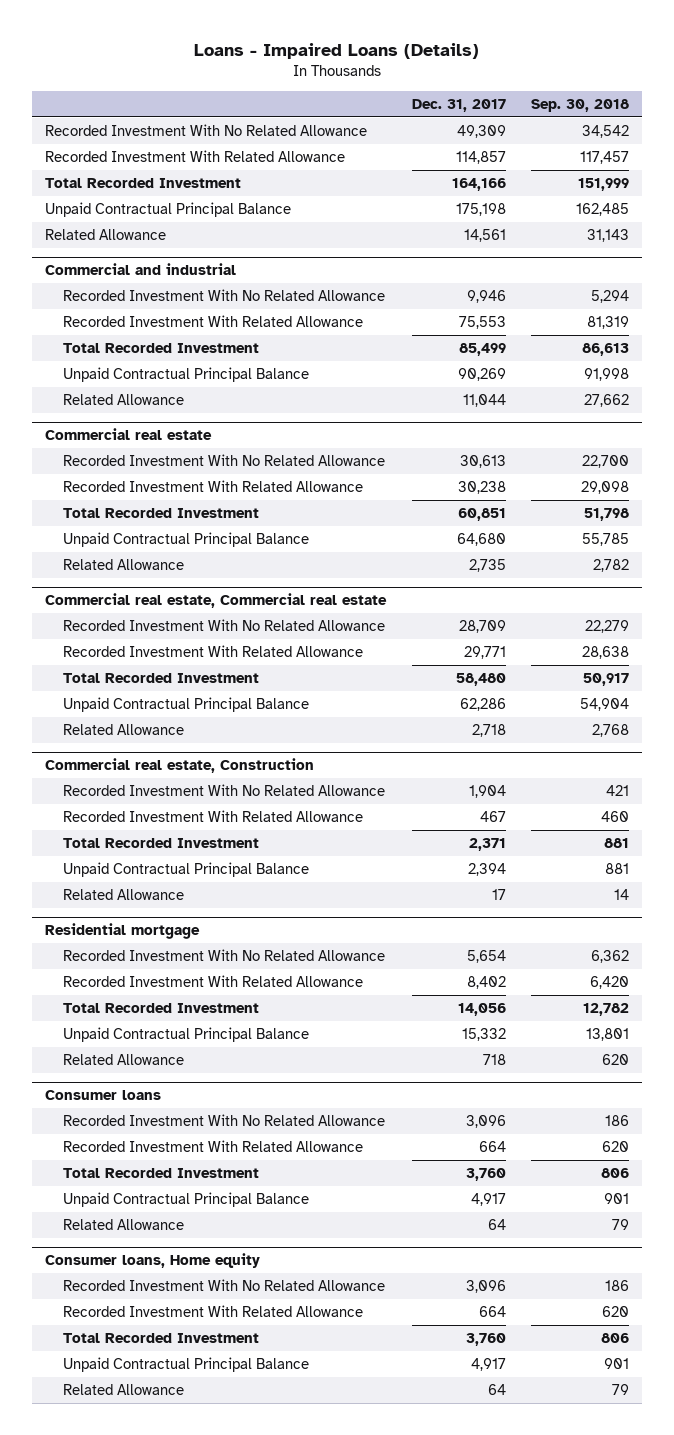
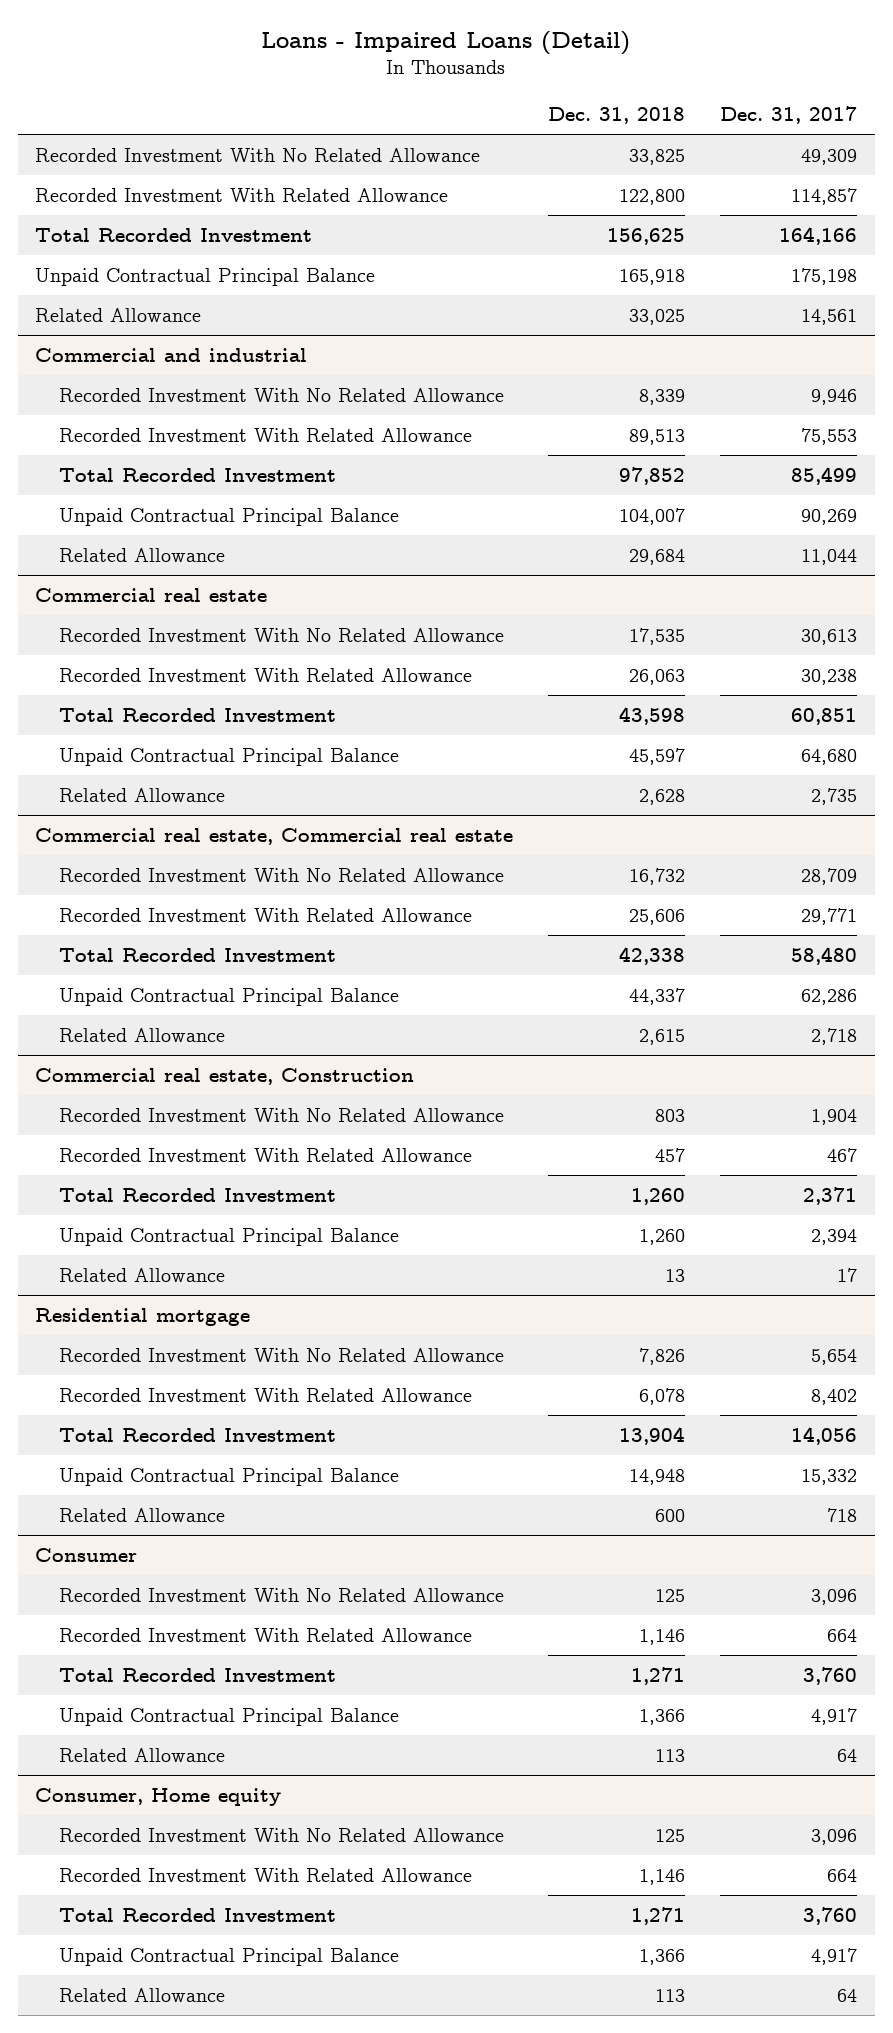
[194,42,480,59] Loans - Impaired Loans (Details) -> [261,31,631,56] Loans - Impaired Loans (Detail)
[531,99,630,113] Sep. 30, 2018 -> none
none -> [548,106,686,124] Dec. 31, 2018
[45,1090,162,1101] Consumer loans -> [35,1547,138,1562] Consumer
[45,1253,261,1269] Consumer loans, Home equity -> [35,1787,282,1806] Consumer, Home equity

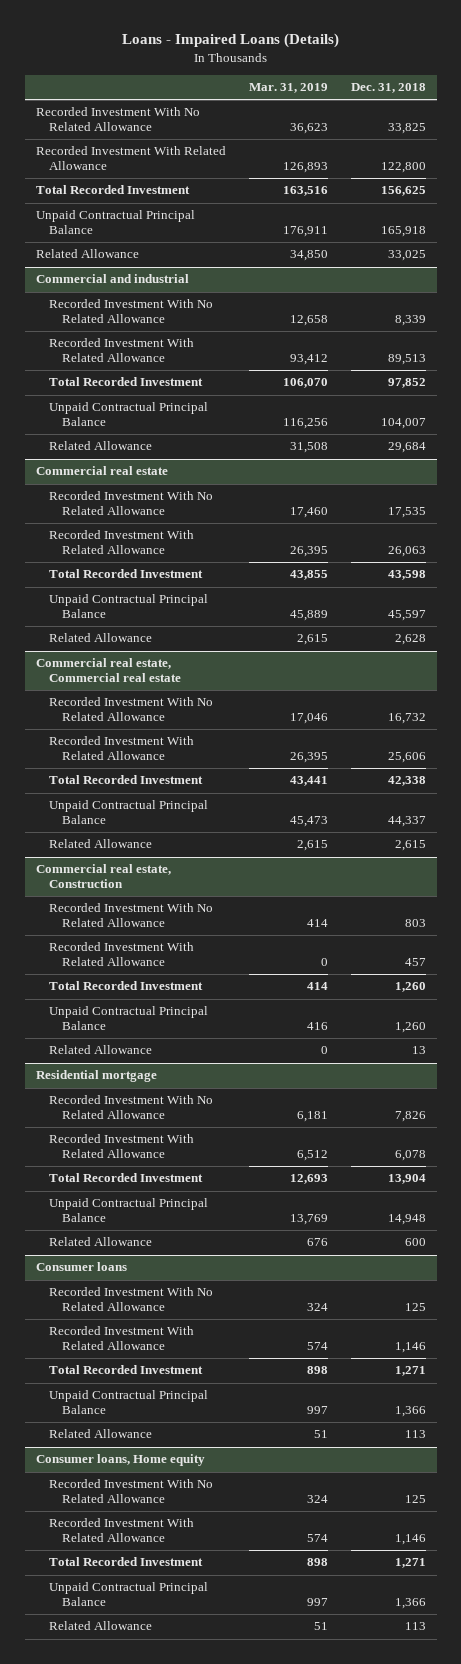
[261,31,631,56] Loans - Impaired Loans (Detail) -> [121,33,339,49] Loans - Impaired Loans (Details)
[720,105,858,124] Dec. 31, 2017 -> none
none -> [248,83,328,94] Mar. 31, 2019
[35,1547,138,1562] Consumer -> [35,1262,127,1272] Consumer loans
[35,1787,282,1806] Consumer, Home equity -> [35,1454,205,1467] Consumer loans, Home equity

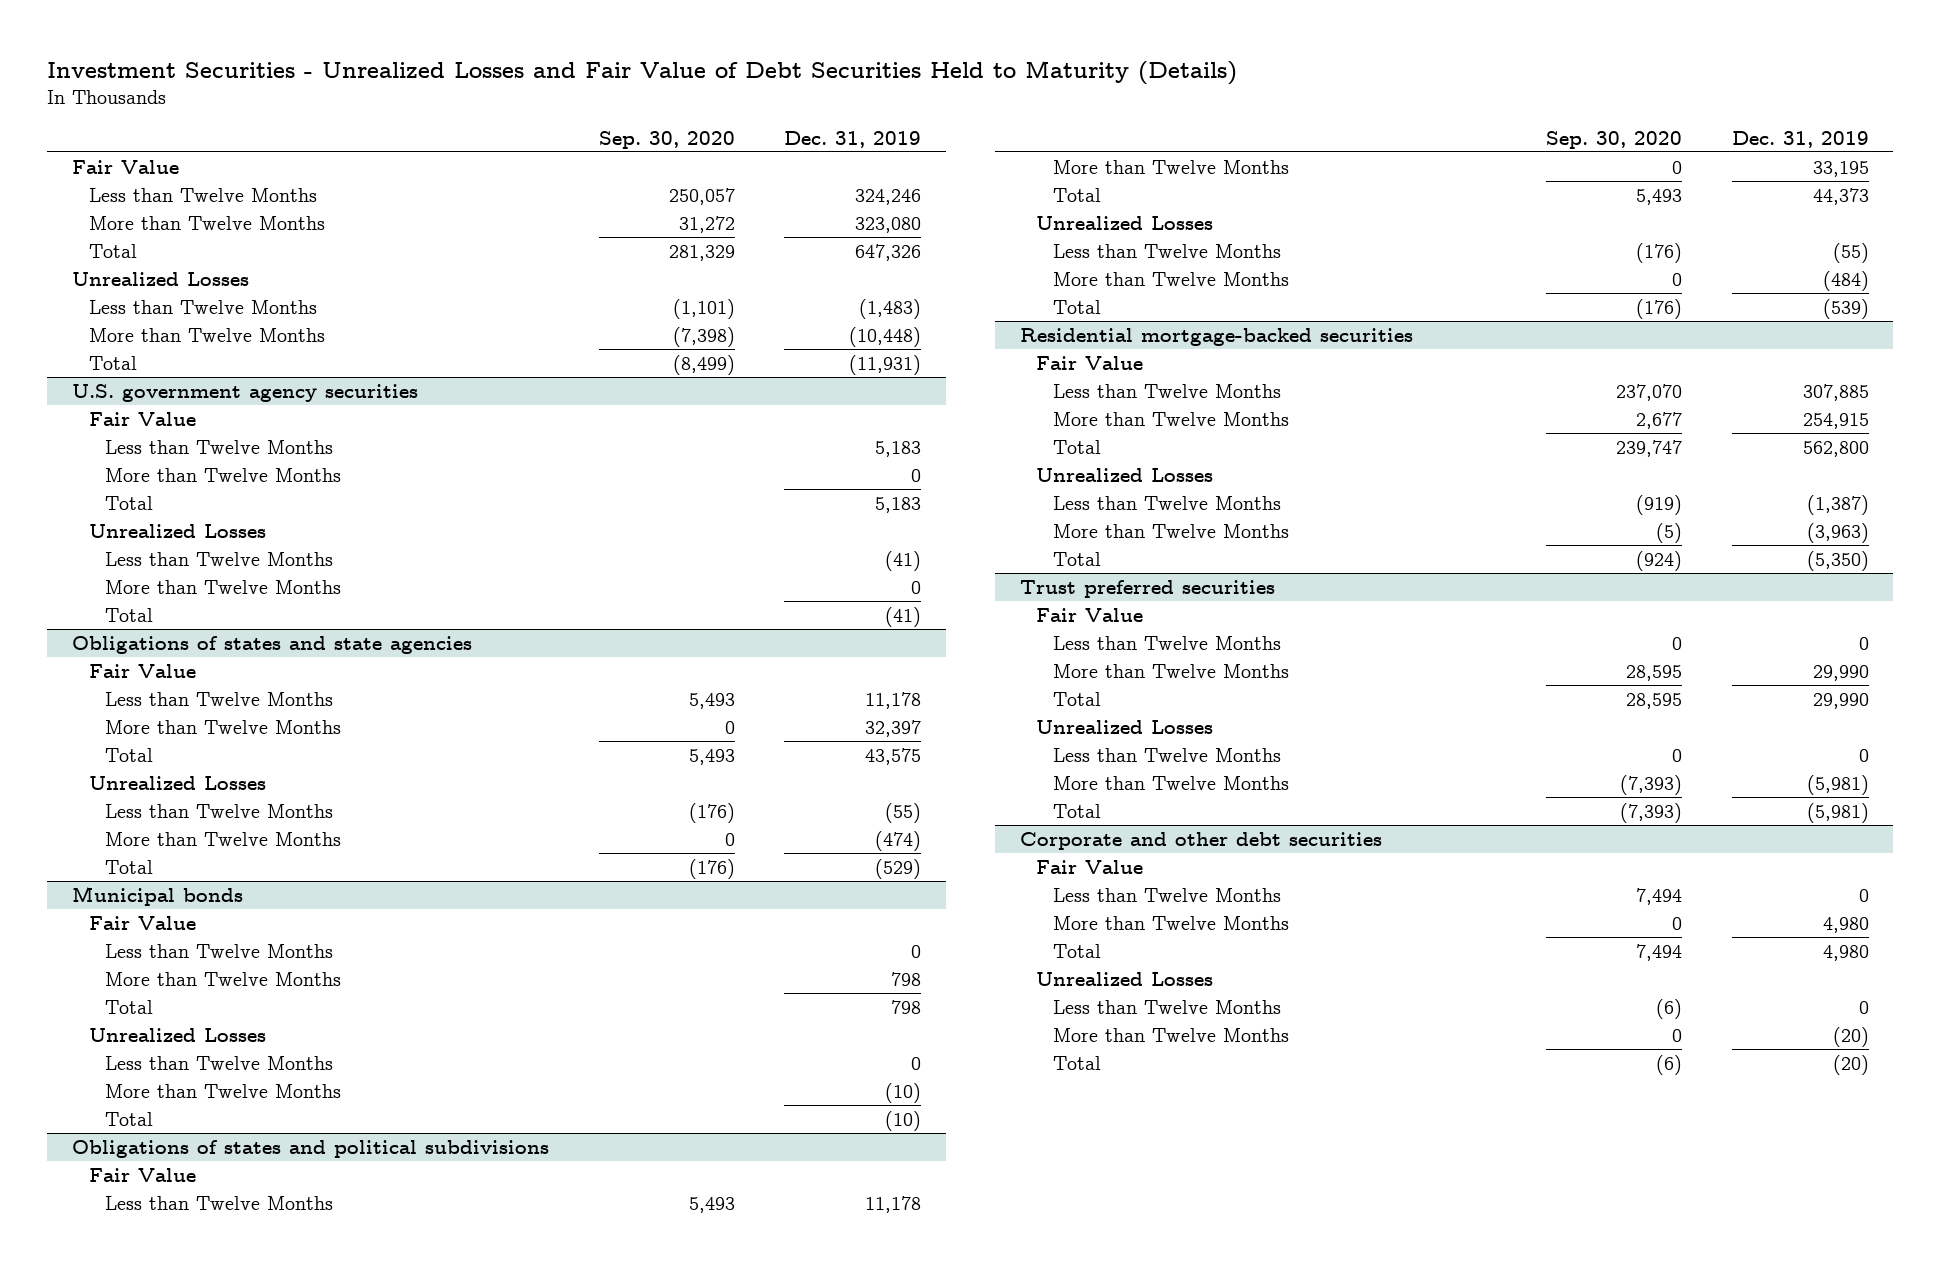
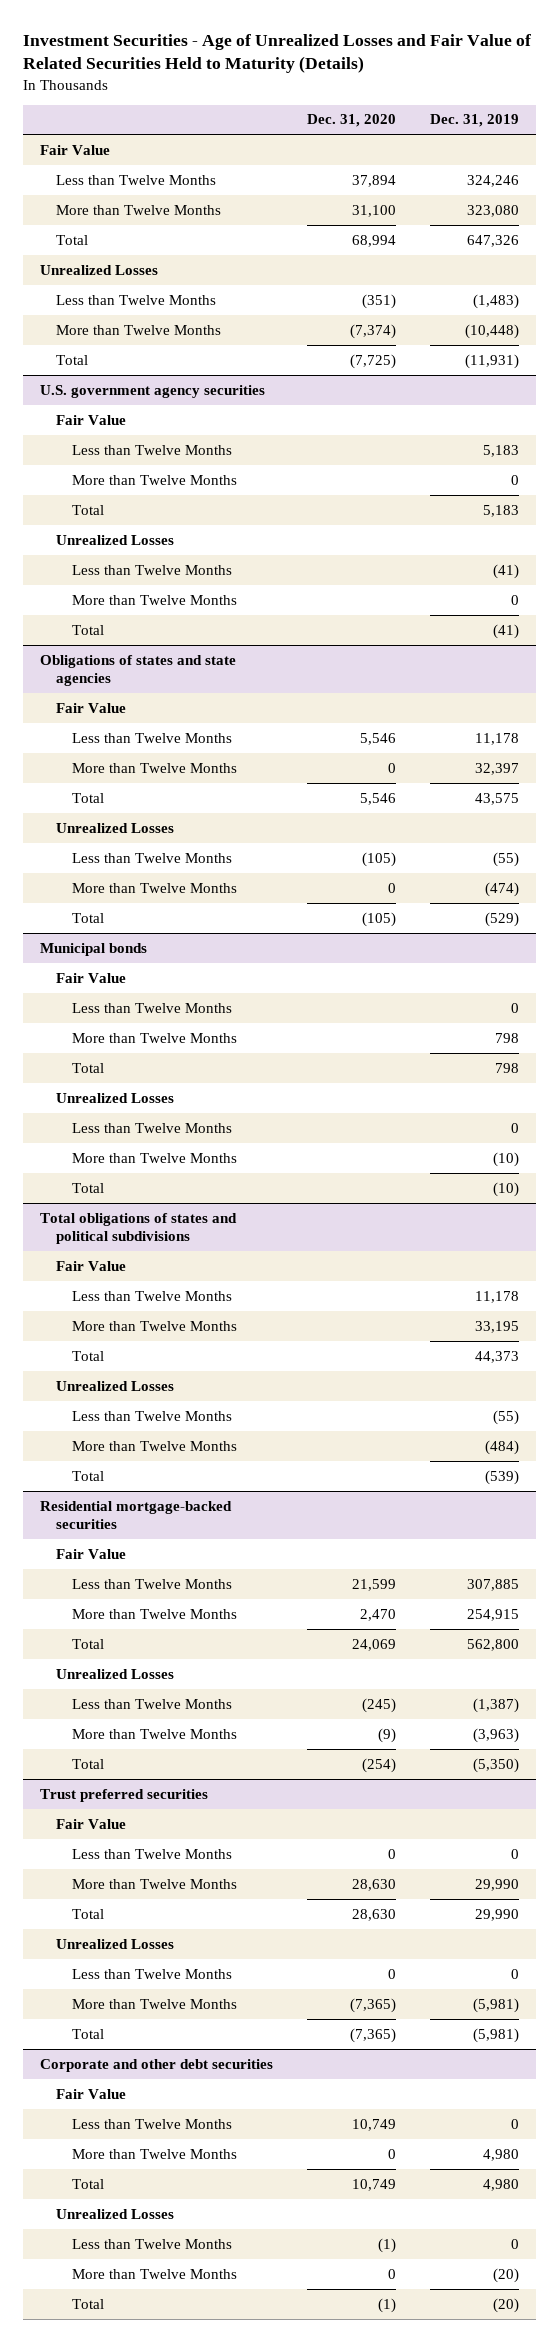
[47,60,1238,85] Investment Securities - Unrealized Losses and Fair Value of Debt Securities Held to Maturity (Details) -> [22,33,531,74] Investment Securities - Age of Unrealized Losses and Fair Value of Related Securities Held to Maturity (Details)
[598,130,735,149] Sep. 30, 2020 -> none
none -> [306,114,396,128] Dec. 31, 2020
[72,1139,550,1158] Obligations of states and political subdivisions -> [39,1212,237,1244] Total obligations of states and political subdivisions

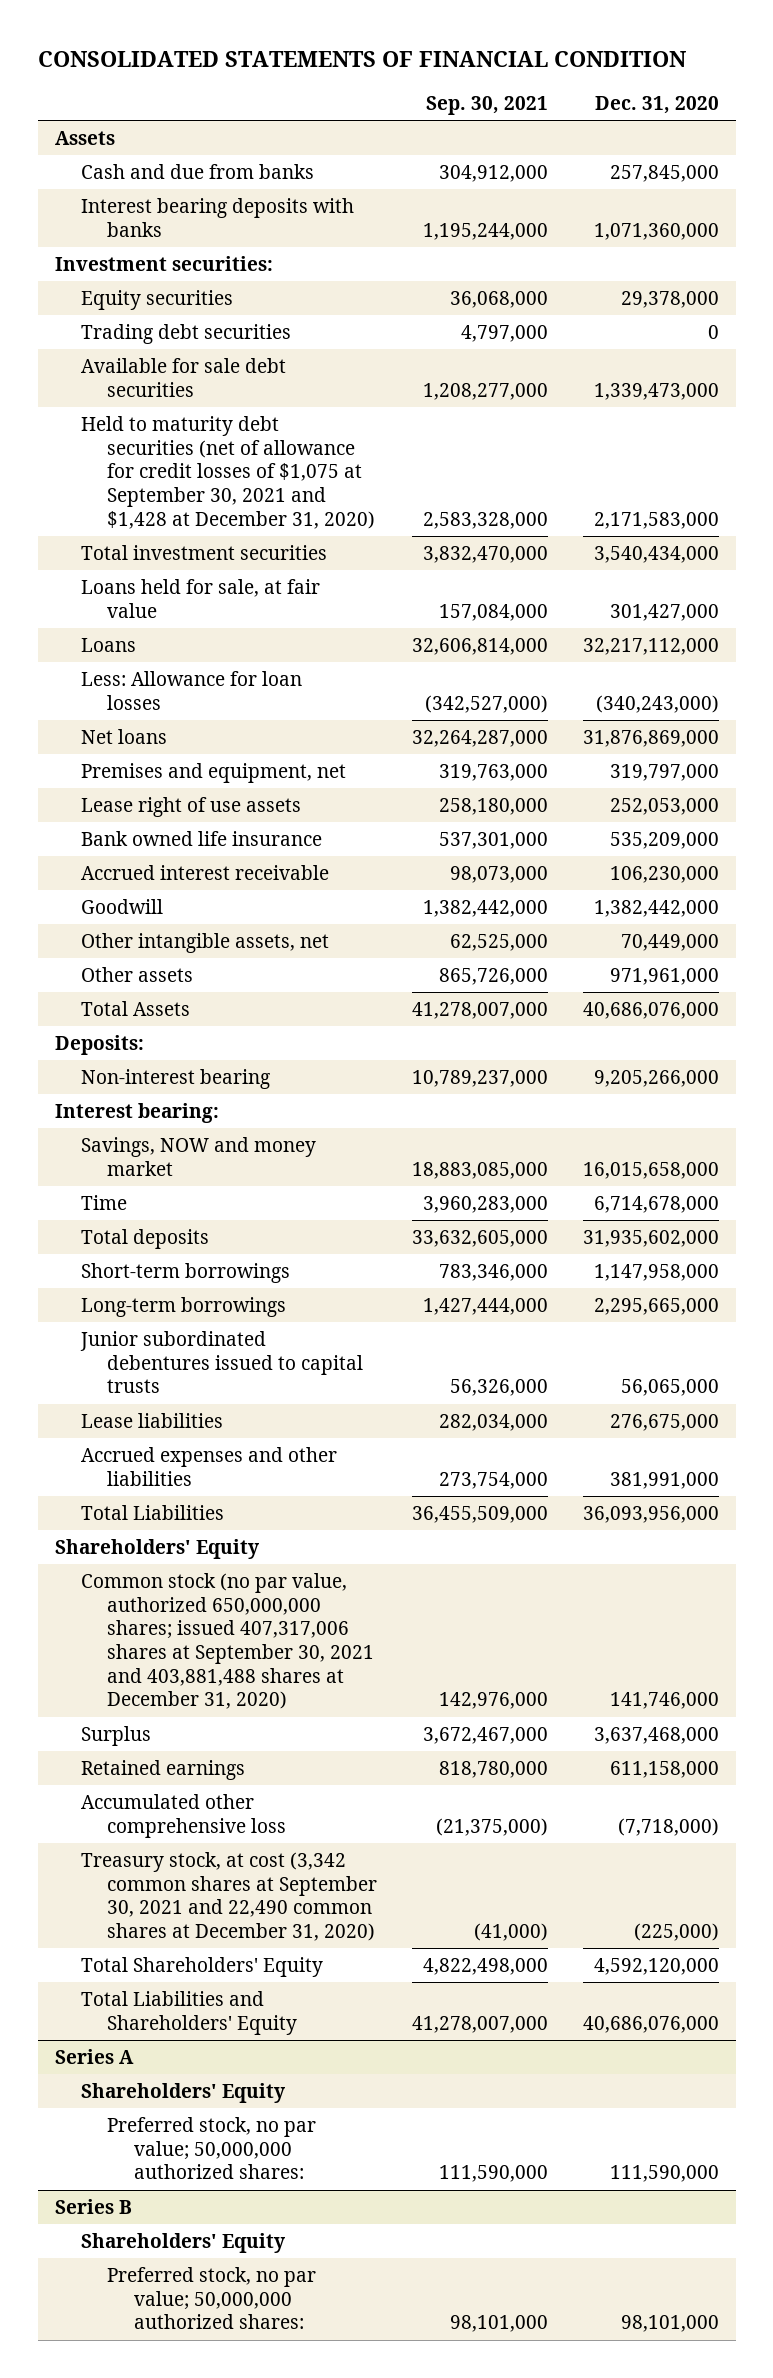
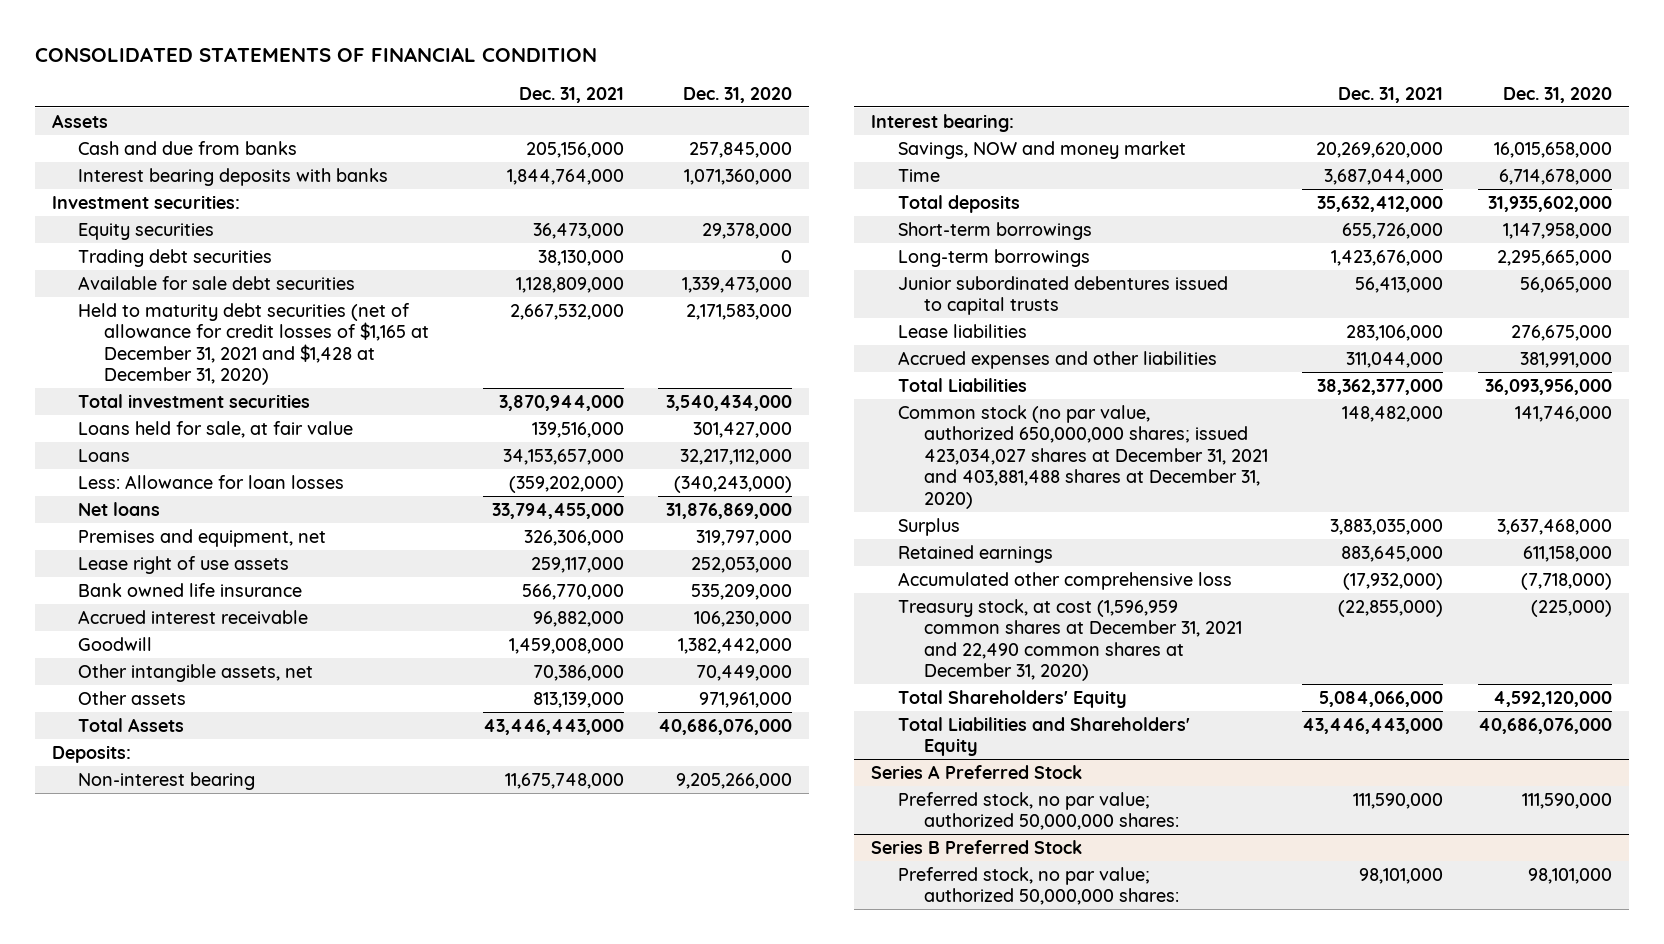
[426,96,549,116] Sep. 30, 2021 -> none
none -> [518,86,624,103] Dec. 31, 2021
[81,415,376,529] Held to maturity debt securities (net of allowance for credit losses of $1,075 at September 30, 2021 and $1,428 at December 31, 2020) -> [78,302,430,386] Held to maturity debt securities (net of allowance for credit losses of $1,165 at December 31, 2021 and $1,428 at December 31, 2020)
[54,1538,259,1559] Shareholders' Equity -> none
[81,1572,375,1710] Common stock (no par value, authorized 650,000,000 shares; issued 407,317,006 shares at September 30, 2021 and 403,881,488 shares at December 31, 2020) -> [897,404,1268,510] Common stock (no par value, authorized 650,000,000 shares; issued 423,034,027 shares at December 31, 2021 and 403,881,488 shares at December 31, 2020)
[81,1851,378,1941] Treasury stock, at cost (3,342 common shares at September 30, 2021 and 22,490 common shares at December 31, 2020) -> [897,598,1242,682] Treasury stock, at cost (1,596,959 common shares at December 31, 2021 and 22,490 common shares at December 31, 2020)
[81,2082,286,2103] Shareholders' Equity -> none
[81,2232,286,2253] Shareholders' Equity -> none
[54,2048,134,2064] Series A -> [871,764,1083,779] Series A Preferred Stock
[107,2116,317,2180] Preferred stock, no par value; 50,000,000 authorized shares: -> [897,791,1179,831] Preferred stock, no par value; authorized 50,000,000 shares:
[54,2198,132,2214] Series B -> [871,839,1083,854] Series B Preferred Stock
[107,2266,317,2330] Preferred stock, no par value; 50,000,000 authorized shares: -> [897,866,1179,906] Preferred stock, no par value; authorized 50,000,000 shares:

